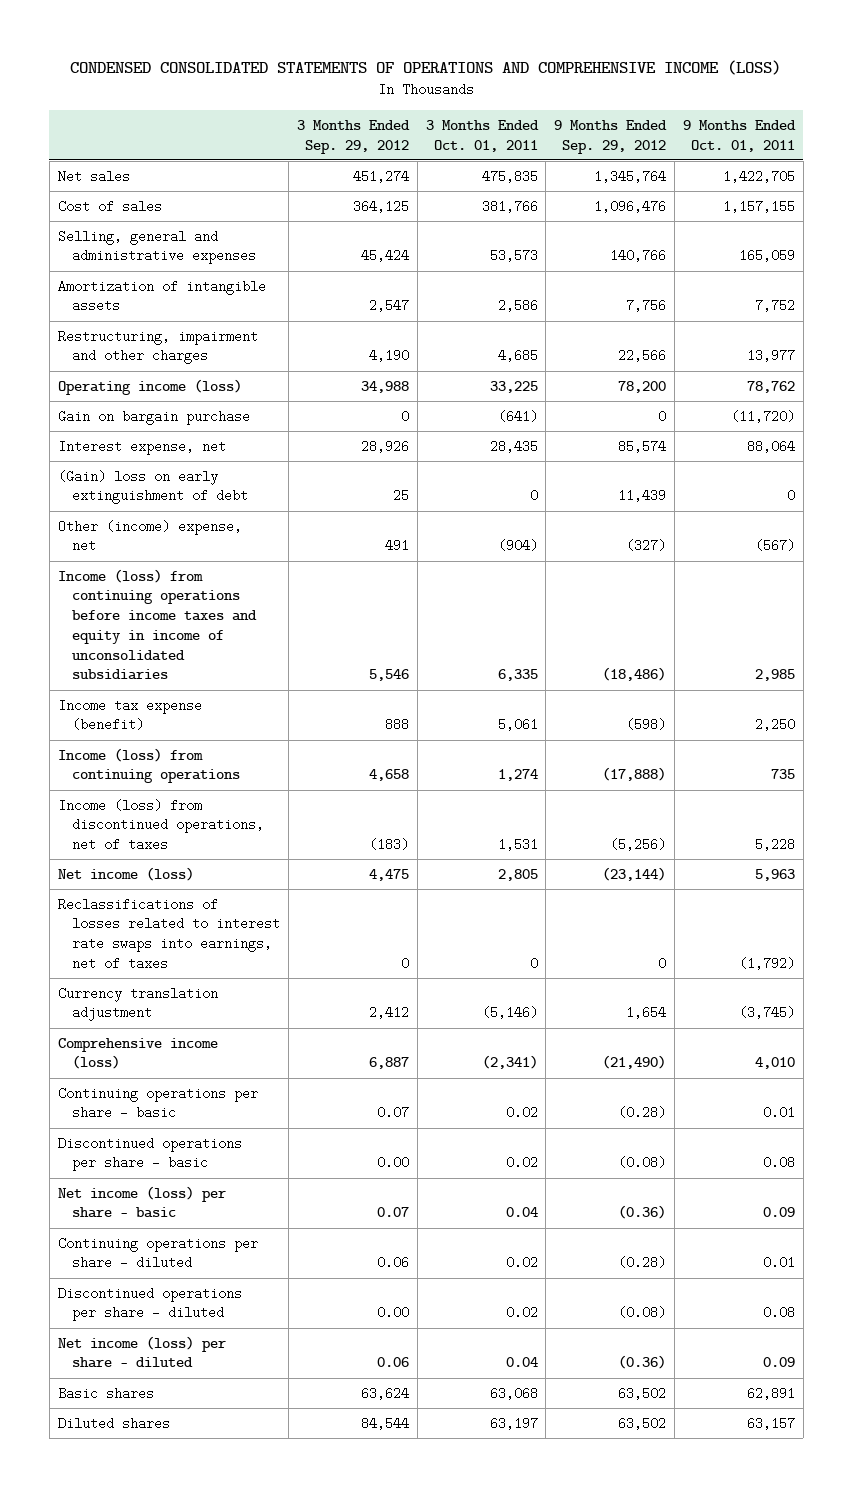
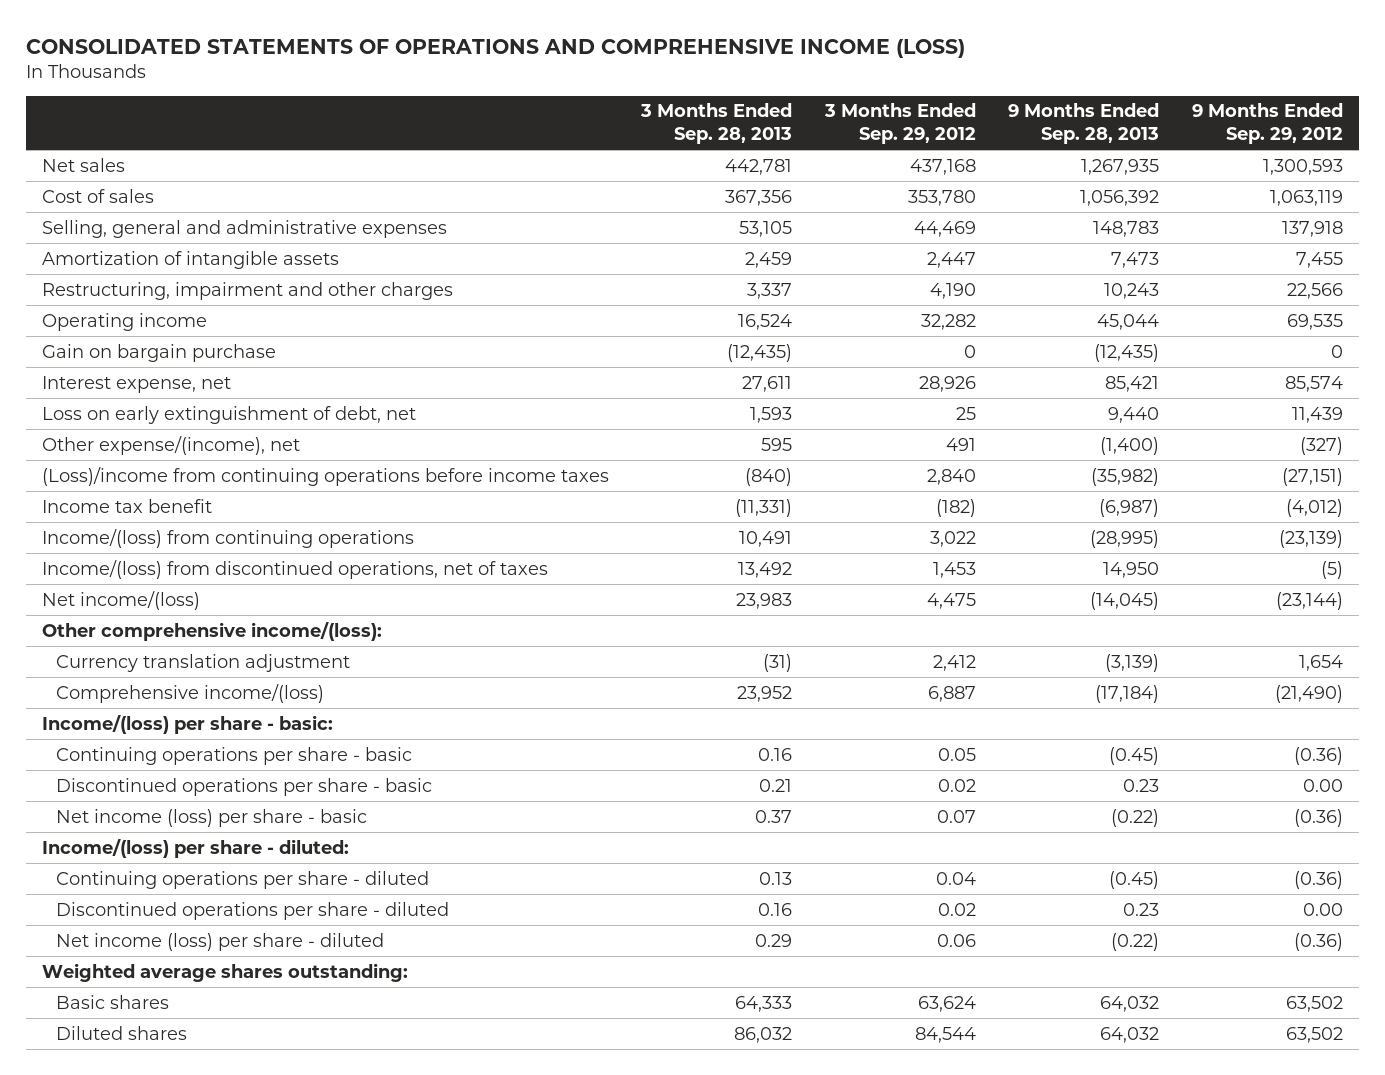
[70,60,782,76] CONDENSED CONSOLIDATED STATEMENTS OF OPERATIONS AND COMPREHENSIVE INCOME (LOSS) -> [25,38,965,58] CONSOLIDATED STATEMENTS OF OPERATIONS AND COMPREHENSIVE INCOME (LOSS)
[425,119,539,152] 3 Months Ended Oct. 01, 2011 -> none
[682,119,796,152] 9 Months Ended Oct. 01, 2011 -> none
none -> [640,103,793,145] 3 Months Ended Sep. 28, 2013
none -> [1008,103,1160,145] 9 Months Ended Sep. 28, 2013
[352,169,409,183] 451,274 -> [909,158,976,175] 437,168
[594,169,667,183] 1,345,764 -> [1262,158,1343,175] 1,300,593
[352,199,409,213] 364,125 -> [907,189,976,206] 353,780
[594,199,667,213] 1,096,476 -> [1269,189,1343,206] 1,063,119
[360,249,409,263] 45,424 -> [913,220,976,237] 44,469
[610,249,667,263] 140,766 -> [1281,220,1343,237] 137,918
[368,299,409,313] 2,547 -> [926,251,976,268] 2,447
[626,299,667,313] 7,756 -> [1295,251,1343,268] 7,455
[57,378,242,395] Operating income (loss) -> [42,312,208,331] Operating income
[360,380,409,393] 34,988 -> [920,313,976,330] 32,282
[618,380,667,393] 78,200 -> [1286,313,1343,330] 69,535
[57,897,281,970] Reclassifications of losses related to interest rate swaps into earnings, net of taxes -> none
[57,469,249,505] (Gain) loss on early extinguishment of debt -> [42,405,417,424] Loss on early extinguishment of debt, net
[57,519,242,553] Other (income) expense, net -> [42,435,301,455] Other expense/(income), net
[57,568,258,681] Income (loss) from continuing operations before income taxes and equity in income of unconsolidated subsidiaries -> [42,466,610,486] (Loss)/income from continuing operations before income taxes
[368,669,409,682] 5,546 -> [926,468,976,485] 2,840
[602,667,667,682] (18,486) -> [1281,467,1343,486] (27,151)
[57,698,202,732] Income tax expense (benefit) -> [42,498,213,513] Income tax benefit
[384,718,409,732] 888 -> [935,498,976,517] (182)
[626,718,667,732] (598) -> [1285,498,1343,517] (4,012)
[57,747,241,784] Income (loss) from continuing operations -> [42,528,415,548] Income/(loss) from continuing operations
[368,769,409,782] 4,658 -> [929,530,976,547] 3,022
[602,767,667,782] (17,888) -> [1278,529,1343,548] (23,139)
[57,798,265,852] Income (loss) from discontinued operations, net of taxes -> [42,559,549,579] Income/(loss) from discontinued operations, net of taxes
[368,838,409,852] (183) -> [932,561,976,578] 1,453
[610,838,667,852] (5,256) -> [1320,560,1343,579] (5)
[57,866,194,881] Net income (loss) -> [42,590,201,610] Net income/(loss)
none -> [42,621,383,641] Other comprehensive income/(loss):
[57,1037,218,1070] Comprehensive income (loss) -> [55,683,324,703] Comprehensive income/(loss)
none -> [42,714,334,734] Income/(loss) per share - basic:
[376,1106,409,1120] 0.07 -> [937,747,976,761] 0.05
[618,1106,667,1120] (0.28) -> [1293,746,1343,765] (0.36)
[376,1156,409,1170] 0.00 -> [937,778,976,792] 0.02
[618,1156,667,1170] (0.08) -> [1302,778,1343,792] 0.00
none -> [42,838,350,858] Income/(loss) per share - diluted:
[376,1256,409,1270] 0.06 -> [935,871,976,885] 0.04
[618,1256,667,1270] (0.28) -> [1293,870,1343,889] (0.36)
[376,1306,409,1320] 0.00 -> [937,902,976,916] 0.02
[618,1306,667,1320] (0.08) -> [1302,902,1343,916] 0.00
none -> [42,962,409,982] Weighted average shares outstanding:

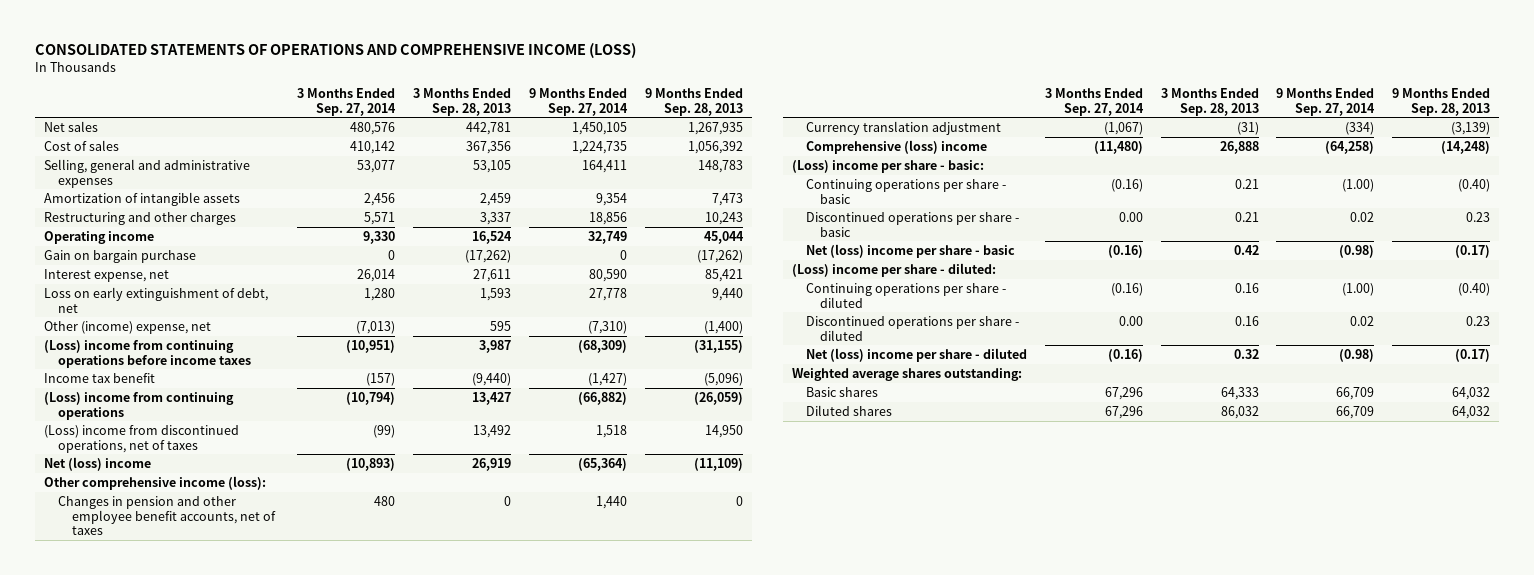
[823,103,976,145] 3 Months Ended Sep. 29, 2012 -> none
[1191,103,1343,145] 9 Months Ended Sep. 29, 2012 -> none
none -> [296,87,396,116] 3 Months Ended Sep. 27, 2014
none -> [528,87,628,116] 9 Months Ended Sep. 27, 2014
[42,281,454,300] Restructuring, impairment and other charges -> [44,211,237,225] Restructuring and other charges
[727,343,793,362] (12,435) -> [464,249,511,263] (17,262)
[1094,343,1160,362] (12,435) -> [696,249,743,263] (17,262)
[42,435,301,455] Other expense/(income), net -> [44,320,212,334] Other (income) expense, net
[42,466,610,486] (Loss)/income from continuing operations before income taxes -> [44,339,252,368] (Loss) income from continuing operations before income taxes
[745,467,793,486] (840) -> [478,339,511,353] 3,987
[1091,467,1160,486] (35,982) -> [693,339,743,353] (31,155)
[735,498,793,517] (11,331) -> [471,372,511,386] (9,440)
[1099,498,1160,517] (6,987) -> [703,372,743,386] (5,096)
[42,528,415,548] Income/(loss) from continuing operations -> [44,391,235,420] (Loss) income from continuing operations
[739,530,793,547] 10,491 -> [471,391,511,405] 13,427
[1090,529,1160,548] (28,995) -> [693,391,743,405] (26,059)
[42,559,549,579] Income/(loss) from discontinued operations, net of taxes -> [44,424,240,453] (Loss) income from discontinued operations, net of taxes
[42,590,201,610] Net income/(loss) -> [44,456,152,471] Net (loss) income
[736,592,793,609] 23,983 -> [471,457,511,471] 26,919
[1090,591,1160,610] (14,045) -> [693,457,743,471] (11,109)
[42,621,383,641] Other comprehensive income/(loss): -> [44,475,267,490] Other comprehensive income (loss):
none -> [58,495,276,536] Changes in pension and other employee benefit accounts, net of taxes
[55,683,324,703] Comprehensive income/(loss) -> [805,139,987,154] Comprehensive (loss) income
[737,685,793,702] 23,952 -> [1219,140,1259,154] 26,888
[1095,684,1160,703] (17,184) -> [1441,140,1491,154] (14,248)
[42,714,334,734] Income/(loss) per share - basic: -> [791,159,984,173] (Loss) income per share - basic:
[758,747,793,761] 0.16 -> [1234,178,1259,189] 0.21
[1109,746,1160,765] (0.45) -> [1458,178,1491,192] (0.40)
[55,808,367,827] Net income (loss) per share - basic -> [805,243,1015,258] Net (loss) income per share - basic
[755,809,793,823] 0.37 -> [1233,244,1259,255] 0.42
[1111,808,1160,827] (0.22) -> [1455,244,1491,258] (0.17)
[42,838,350,858] Income/(loss) per share - diluted: -> [791,262,996,277] (Loss) income per share - diluted:
[759,871,793,885] 0.13 -> [1234,282,1259,293] 0.16
[1109,870,1160,889] (0.45) -> [1458,282,1491,296] (0.40)
[55,932,384,951] Net income (loss) per share - diluted -> [805,347,1027,362] Net (loss) income per share - diluted
[755,933,793,947] 0.29 -> [1233,348,1259,359] 0.32
[1111,932,1160,951] (0.22) -> [1455,348,1491,362] (0.17)

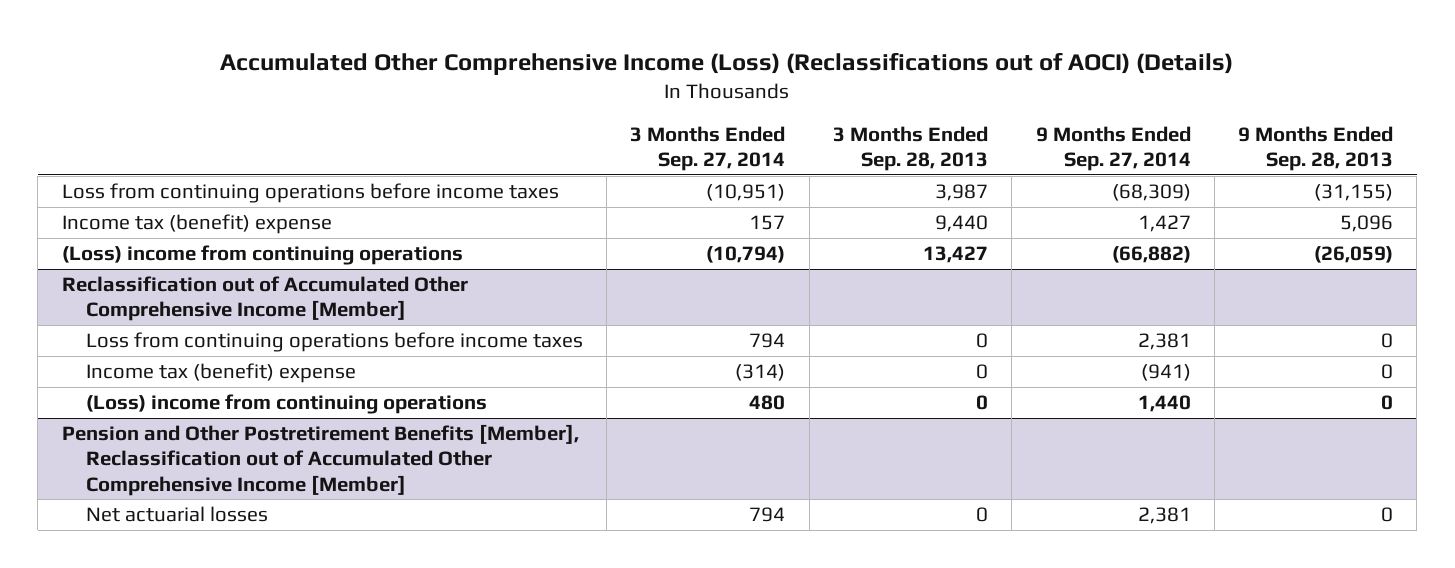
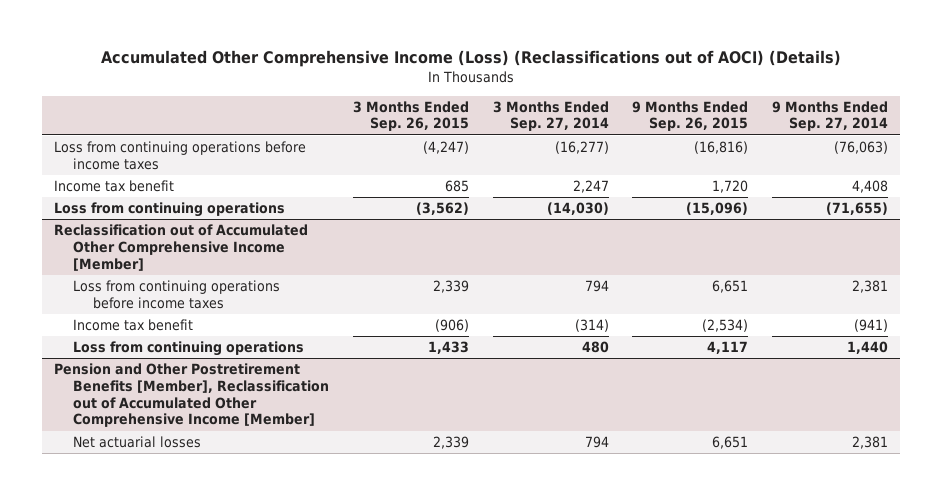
[832,125,988,172] 3 Months Ended Sep. 28, 2013 -> none
[1238,125,1394,172] 9 Months Ended Sep. 28, 2013 -> none
none -> [352,100,469,132] 3 Months Ended Sep. 26, 2015
none -> [632,100,749,132] 9 Months Ended Sep. 26, 2015
[706,184,786,202] (10,951) -> [554,141,609,155] (16,277)
[1111,184,1191,202] (68,309) -> [834,141,889,155] (76,063)
[61,214,332,235] Income tax (benefit) expense -> [53,180,174,193] Income tax benefit
[749,215,786,231] 157 -> [572,180,609,194] 2,247
[1137,215,1191,233] 1,427 -> [852,180,889,194] 4,408
[61,245,463,266] (Loss) income from continuing operations -> [53,202,285,218] Loss from continuing operations
[706,246,786,264] (10,794) -> [546,202,609,216] (14,030)
[1111,246,1191,264] (66,882) -> [826,202,889,216] (71,655)
[85,363,356,384] Income tax (benefit) expense -> [73,319,194,332] Income tax benefit
[85,394,487,415] (Loss) income from continuing operations -> [73,341,305,357] Loss from continuing operations

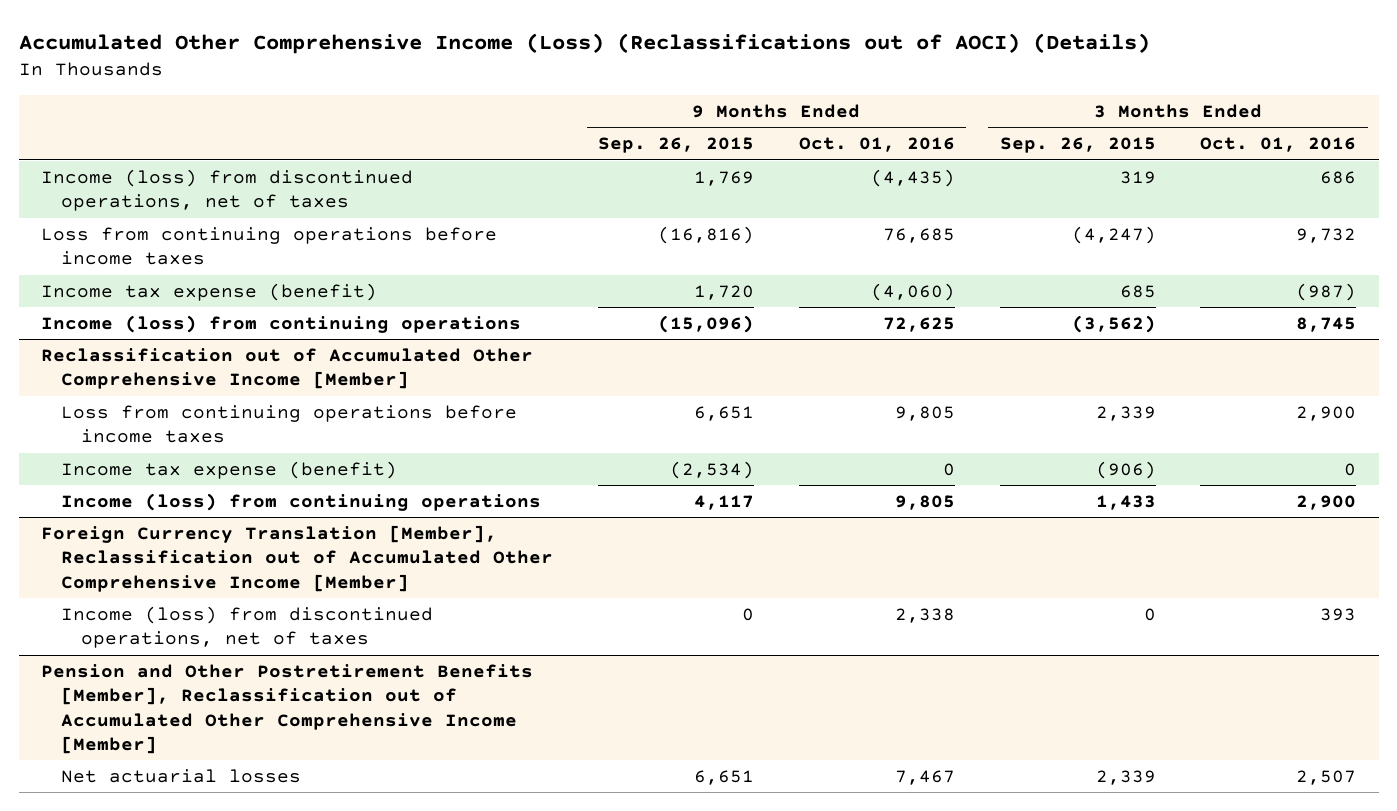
[492,100,609,132] 3 Months Ended Sep. 27, 2014 -> none
[772,100,889,132] 9 Months Ended Sep. 27, 2014 -> none
none -> [798,137,955,153] Oct. 01, 2016
none -> [1200,137,1357,153] Oct. 01, 2016
none -> [41,168,414,212] Income (loss) from discontinued operations, net of taxes
[53,180,174,193] Income tax benefit -> [41,282,378,301] Income tax expense (benefit)
[53,202,285,218] Loss from continuing operations -> [41,314,522,333] Income (loss) from continuing operations
[73,319,194,332] Income tax benefit -> [61,460,398,479] Income tax expense (benefit)
[73,341,305,357] Loss from continuing operations -> [61,492,542,511] Income (loss) from continuing operations
none -> [41,524,554,592] Foreign Currency Translation [Member], Reclassification out of Accumulated Other Comprehensive Income [Member]
none -> [61,605,434,649] Income (loss) from discontinued operations, net of taxes

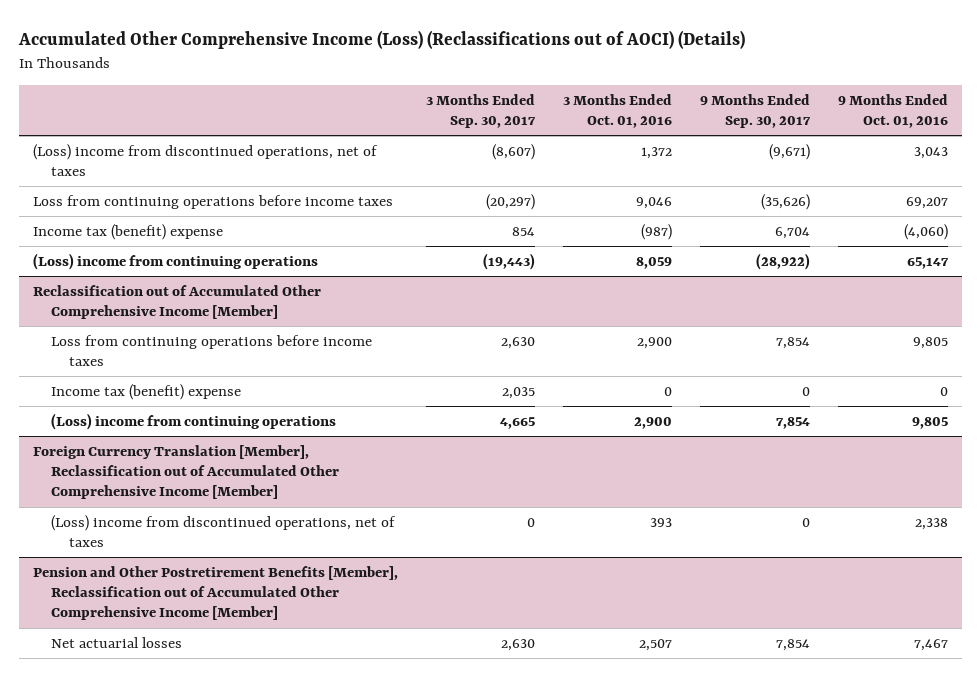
[597,137,754,154] Sep. 26, 2015 -> none
[999,137,1156,154] Sep. 26, 2015 -> none
none -> [425,93,536,128] 3 Months Ended Sep. 30, 2017
none -> [699,93,811,128] 9 Months Ended Sep. 30, 2017
[41,168,414,212] Income (loss) from discontinued operations, net of taxes -> [32,143,378,177] (Loss) income from discontinued operations, net of taxes
[870,168,955,187] (4,435) -> [913,146,948,159] 3,043
[1320,170,1357,184] 686 -> [640,146,672,159] 1,372
[882,227,955,243] 76,685 -> [905,196,948,209] 69,207
[1296,227,1357,243] 9,732 -> [635,196,672,209] 9,046
[41,282,378,301] Income tax expense (benefit) -> [32,223,223,240] Income tax (benefit) expense
[41,314,522,333] Income (loss) from continuing operations -> [32,252,318,270] (Loss) income from continuing operations
[882,316,955,332] 72,625 -> [906,256,949,269] 65,147
[1296,316,1357,332] 8,745 -> [635,256,672,269] 8,059
[61,460,398,479] Income tax expense (benefit) -> [50,383,241,400] Income tax (benefit) expense
[61,492,542,511] Income (loss) from continuing operations -> [50,412,336,430] (Loss) income from continuing operations
[61,605,434,649] Income (loss) from discontinued operations, net of taxes -> [50,514,396,548] (Loss) income from discontinued operations, net of taxes

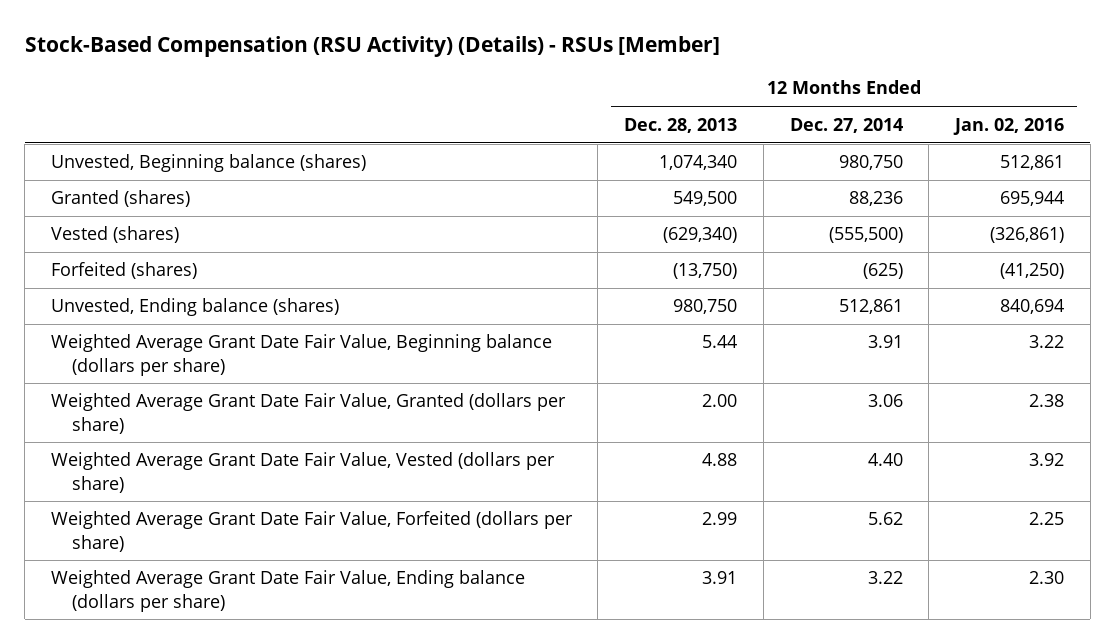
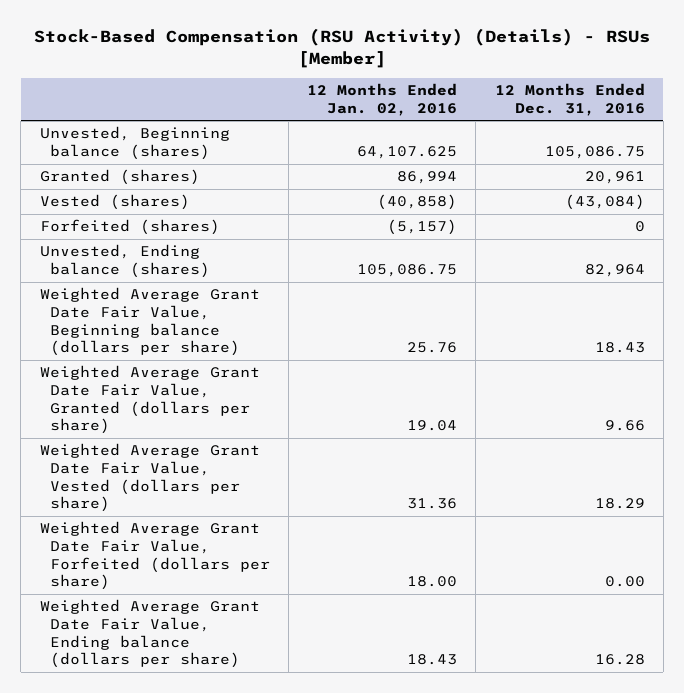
[624,117,738,133] Dec. 28, 2013 -> none
[789,117,903,133] Dec. 27, 2014 -> none
none -> [494,83,645,116] 12 Months Ended Dec. 31, 2016
[1000,155,1065,171] 512,861 -> [357,145,458,159] 64,107.625
[1000,191,1065,207] 695,944 -> [397,171,458,185] 86,994
[990,227,1065,244] (326,861) -> [377,194,458,211] (40,858)
[1000,263,1065,280] (41,250) -> [387,219,458,236] (5,157)
[1000,299,1065,315] 840,694 -> [357,263,458,277] 105,086.75
[1029,335,1065,349] 3.22 -> [407,342,458,354] 25.76
[1029,394,1065,408] 2.38 -> [407,420,458,432] 19.04
[1029,453,1065,467] 3.92 -> [407,498,458,510] 31.36
[1029,512,1065,526] 2.25 -> [407,576,458,588] 18.00
[1029,571,1065,585] 2.30 -> [407,654,458,666] 18.43

